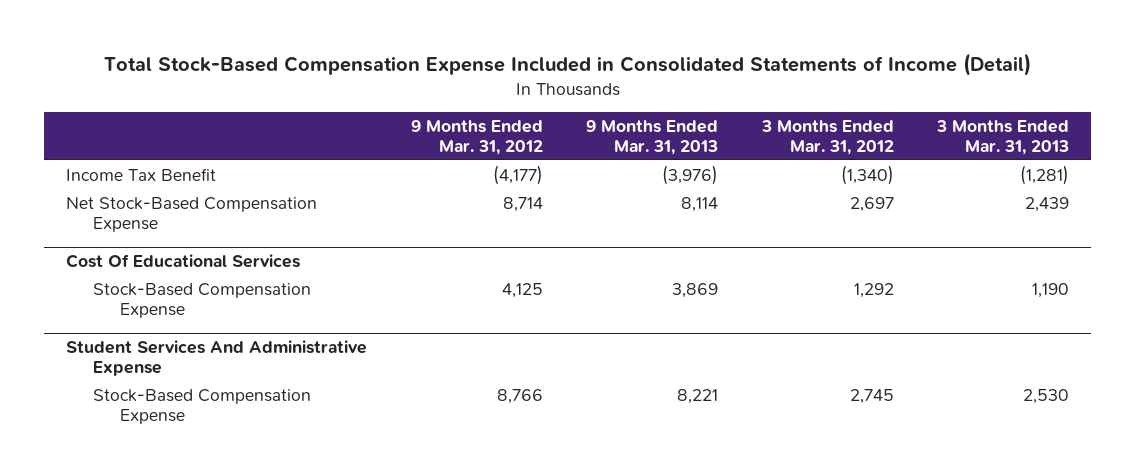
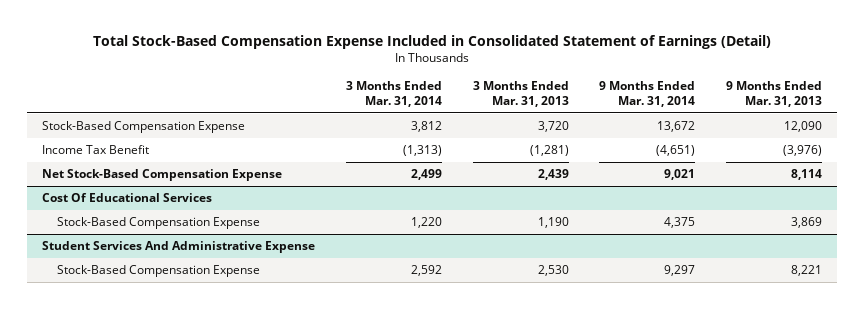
[103,53,1031,77] Total Stock-Based Compensation Expense Included in Consolidated Statements of Income (Detail) -> [93,34,772,49] Total Stock-Based Compensation Expense Included in Consolidated Statement of Earnings (Detail)
[410,119,543,155] 9 Months Ended Mar. 31, 2012 -> none
[760,119,894,155] 3 Months Ended Mar. 31, 2012 -> none
none -> [345,81,442,107] 3 Months Ended Mar. 31, 2014
none -> [599,81,696,107] 9 Months Ended Mar. 31, 2014
none -> [42,121,246,134] Stock-Based Compensation Expense

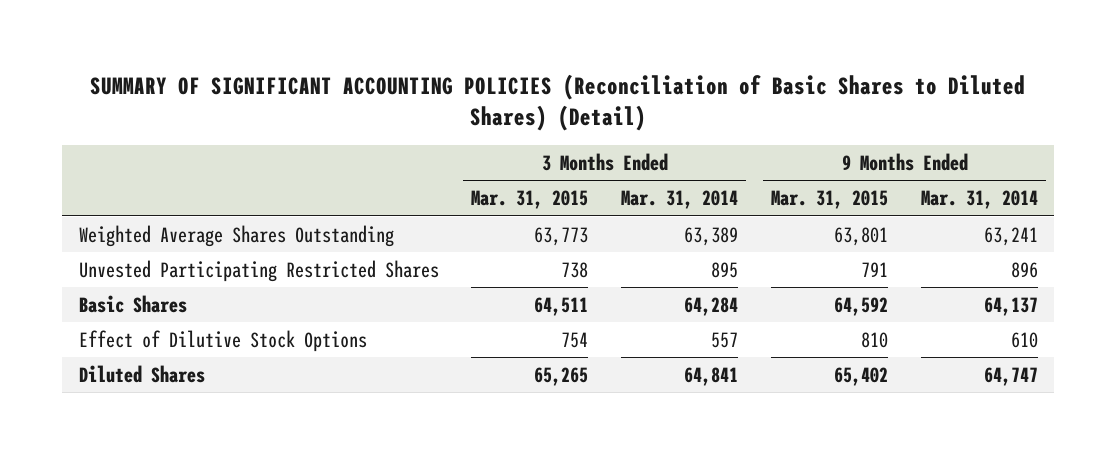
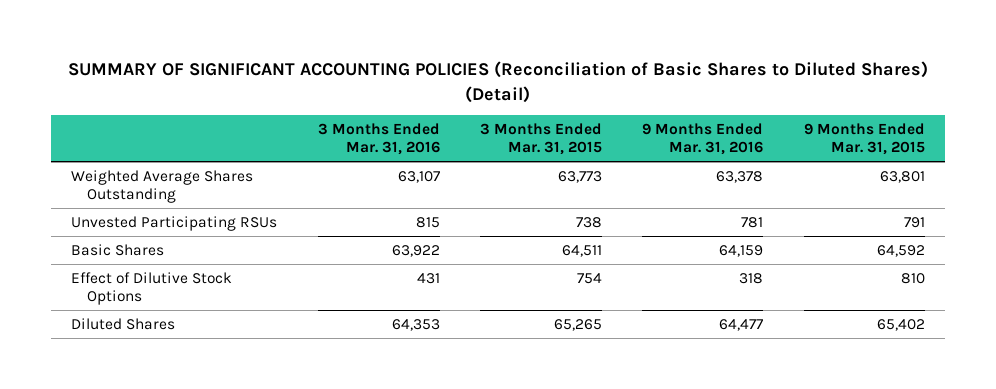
[621,190,739,210] Mar. 31, 2014 -> none
[920,190,1038,210] Mar. 31, 2014 -> none
none -> [317,122,440,156] 3 Months Ended Mar. 31, 2016
none -> [642,122,764,156] 9 Months Ended Mar. 31, 2016
[78,259,439,282] Unvested Participating Restricted Shares -> [71,215,278,231] Unvested Participating RSUs

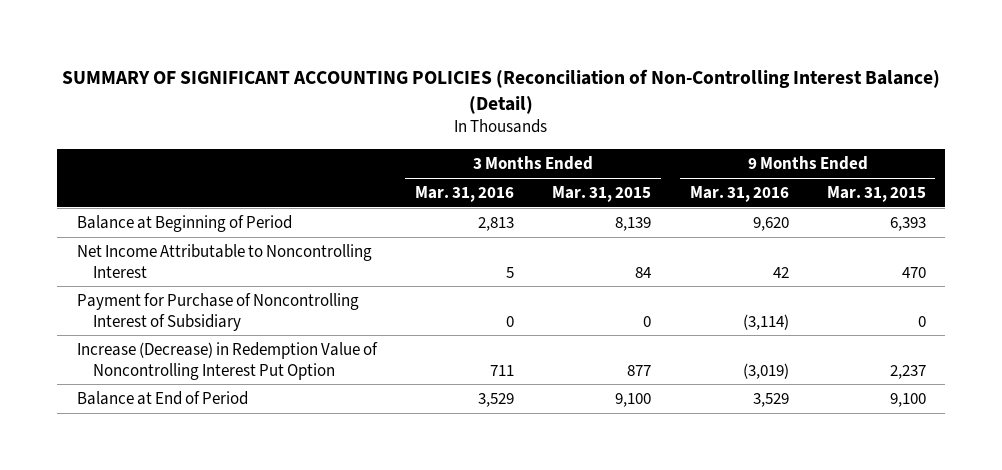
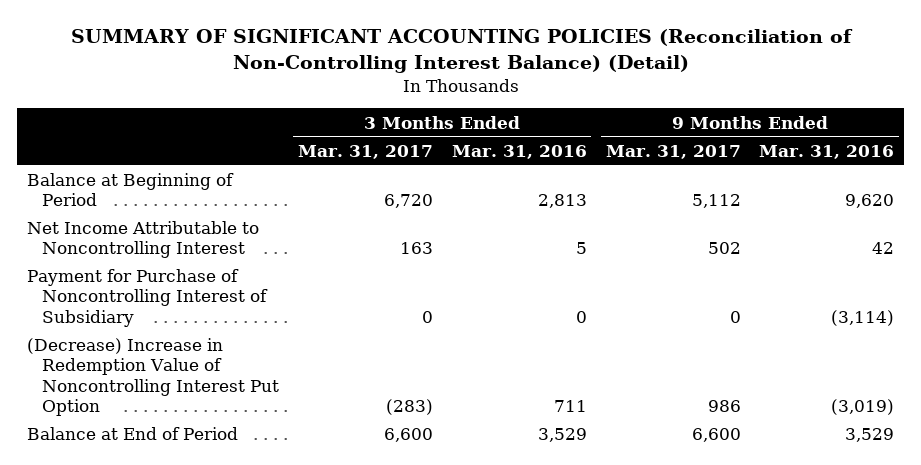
[552,185,652,202] Mar. 31, 2015 -> none
[826,185,926,202] Mar. 31, 2015 -> none
none -> [297,144,433,159] Mar. 31, 2017
none -> [605,144,741,159] Mar. 31, 2017
[76,341,378,380] Increase (Decrease) in Redemption Value of Noncontrolling Interest Put Option -> [26,338,279,416] (Decrease) Increase in Redemption Value of Noncontrolling Interest Put Option

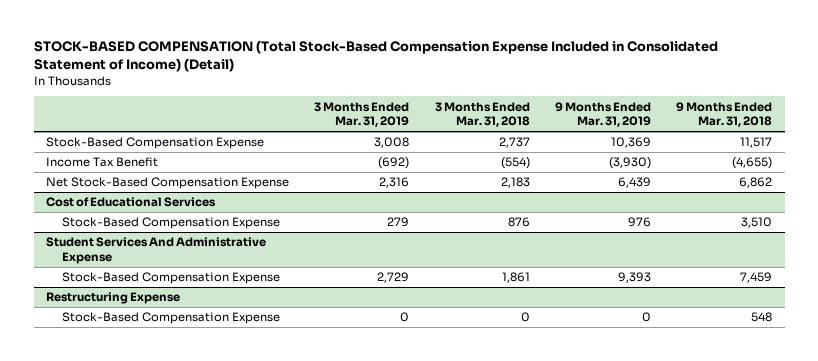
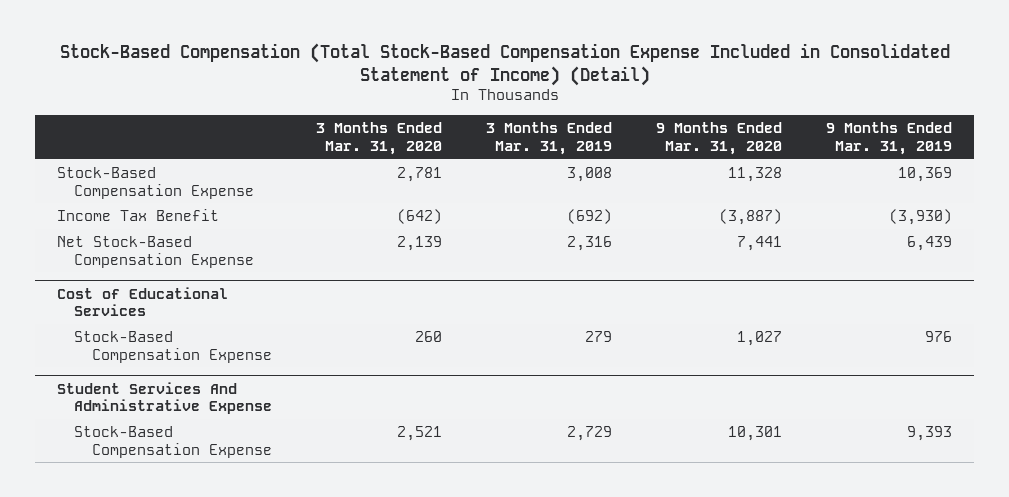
[33,40,718,73] STOCK-BASED COMPENSATION (Total Stock-Based Compensation Expense Included in Consolidated Statement of Income) (Detail) -> [59,42,950,86] Stock-Based Compensation (Total Stock-Based Compensation Expense Included in Consolidated Statement of Income) (Detail)
[434,101,530,128] 3 Months Ended Mar. 31, 2018 -> none
[676,101,773,128] 9 Months Ended Mar. 31, 2018 -> none
none -> [316,122,443,155] 3 Months Ended Mar. 31, 2020
none -> [656,122,783,155] 9 Months Ended Mar. 31, 2020
[46,292,181,305] Restructuring Expense -> none
[61,312,280,325] Stock-Based Compensation Expense -> none

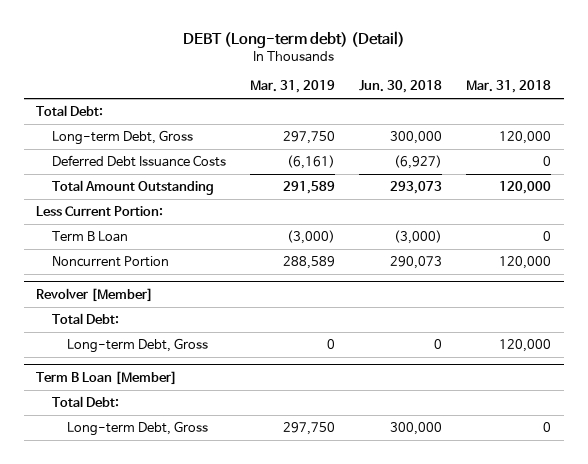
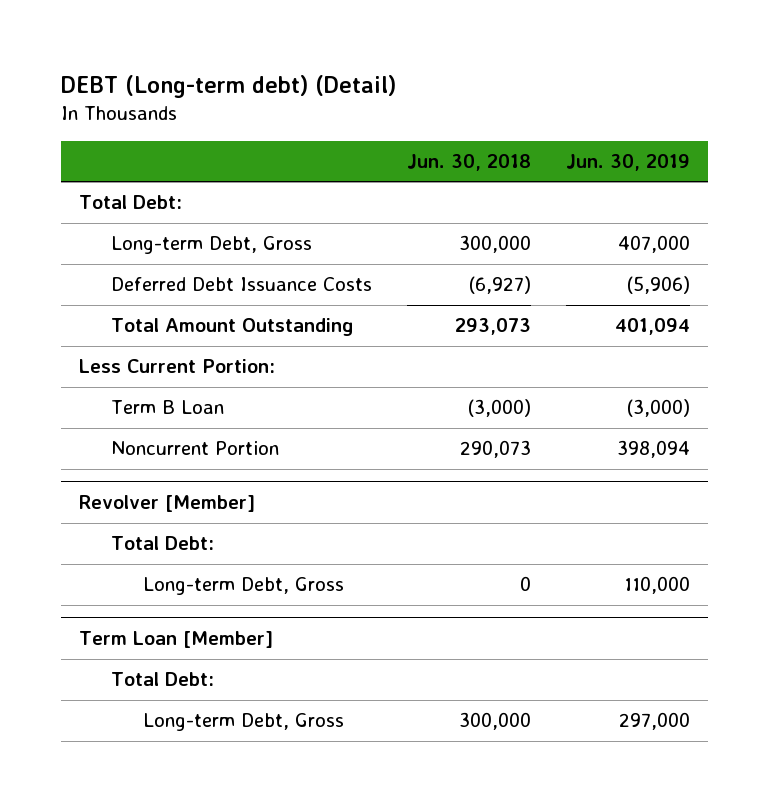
[249,80,335,94] Mar. 31, 2019 -> none
[466,80,552,94] Mar. 31, 2018 -> none
none -> [566,153,691,171] Jun. 30, 2019
[36,370,178,385] Term B Loan [Member] -> [78,631,273,649] Term Loan [Member]

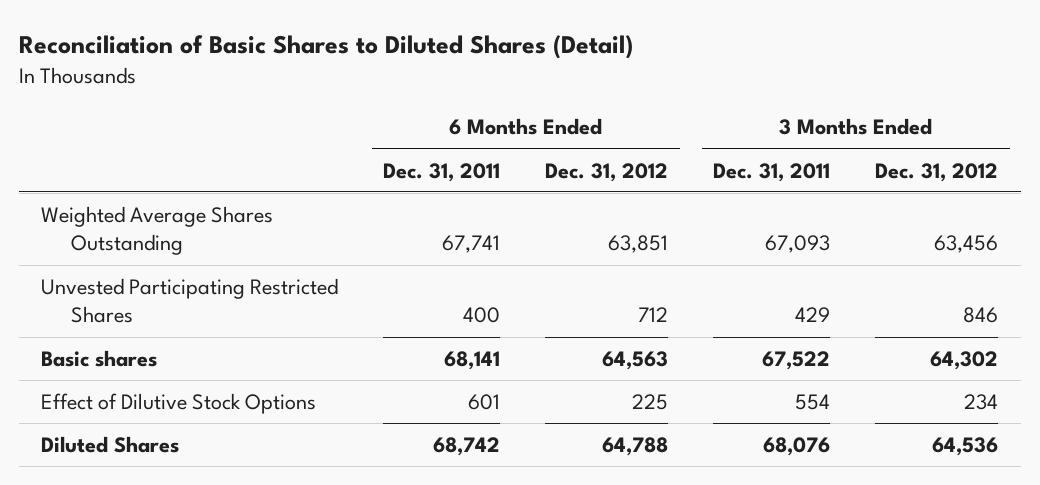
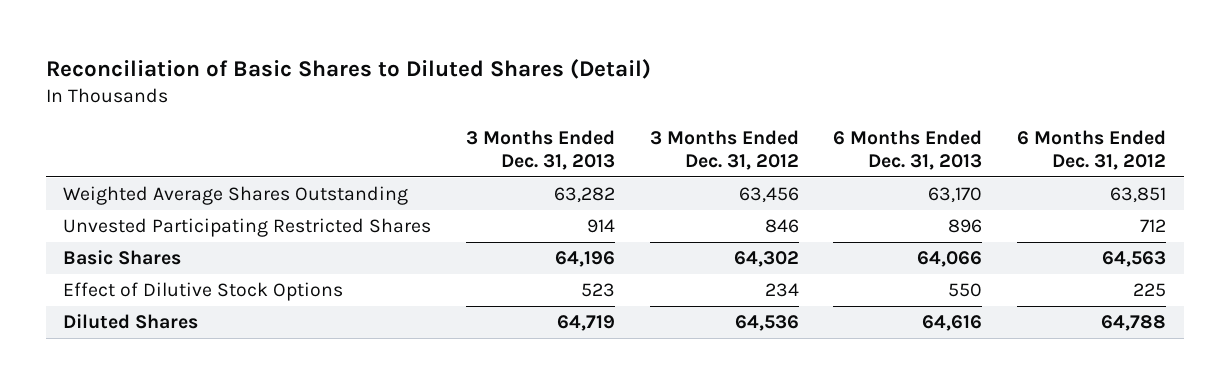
[383,162,501,182] Dec. 31, 2011 -> none
[713,162,831,182] Dec. 31, 2011 -> none
none -> [465,129,615,170] 3 Months Ended Dec. 31, 2013
none -> [833,129,983,170] 6 Months Ended Dec. 31, 2013
[41,349,158,367] Basic shares -> [63,250,182,266] Basic Shares

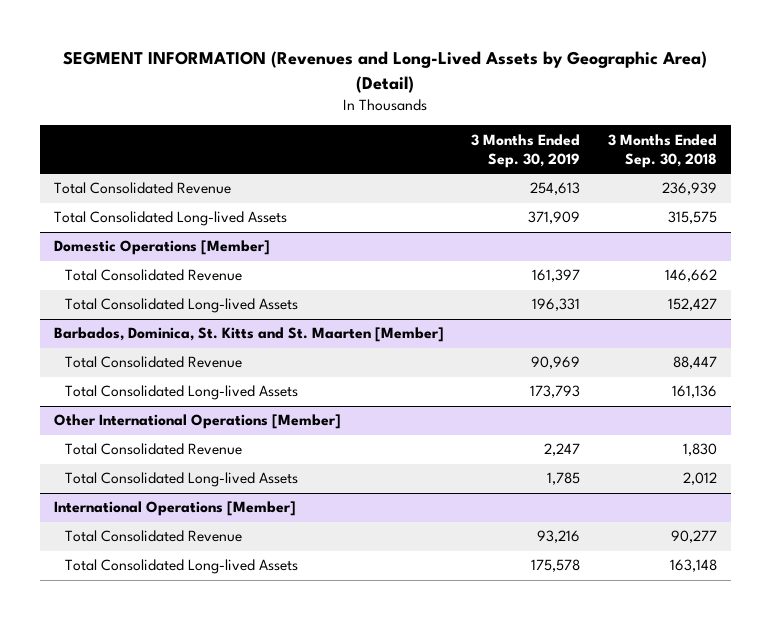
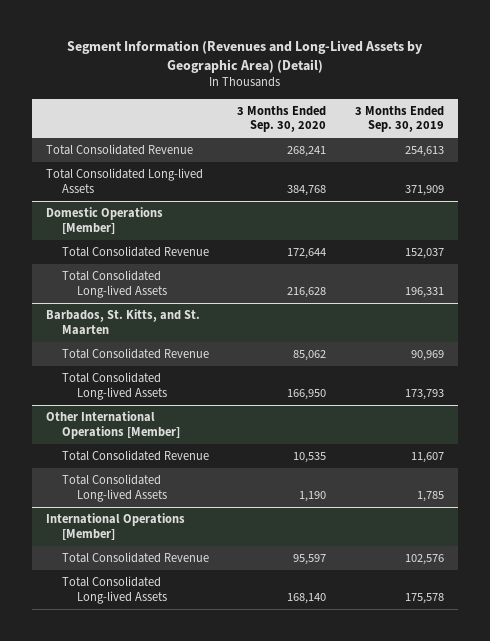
[63,51,708,93] SEGMENT INFORMATION (Revenues and Long-Lived Assets by Geographic Area) (Detail) -> [67,39,424,73] Segment Information (Revenues and Long-Lived Assets by Geographic Area) (Detail)
[607,133,717,169] 3 Months Ended Sep. 30, 2018 -> none
none -> [237,105,327,133] 3 Months Ended Sep. 30, 2020
[532,269,581,283] 161,397 -> [404,248,444,260] 152,037
[53,327,444,343] Barbados, Dominica, St. Kitts and St. Maarten [Member] -> [46,309,201,335] Barbados, St. Kitts, and St. Maarten
[544,443,581,457] 2,247 -> [410,452,444,464] 11,607
[537,530,581,544] 93,216 -> [404,554,444,566] 102,576

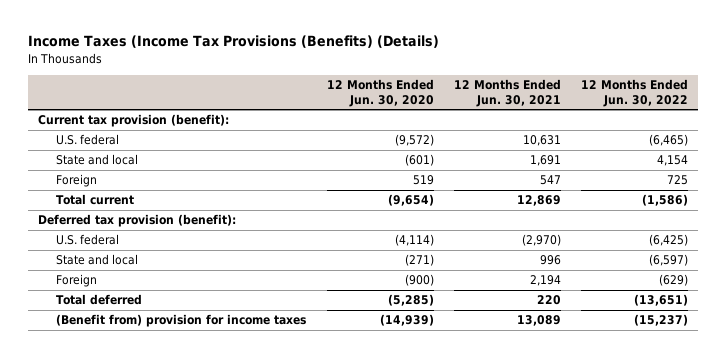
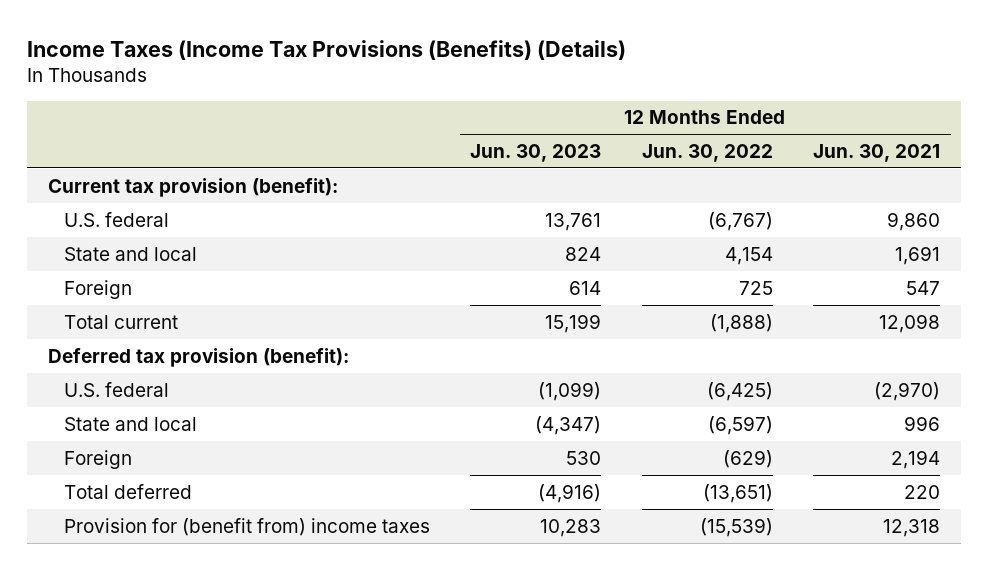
[326,78,434,107] 12 Months Ended Jun. 30, 2020 -> none
none -> [470,143,602,162] Jun. 30, 2023
[522,135,561,147] 10,631 -> [887,211,941,231] 9,860
[649,134,689,147] (6,465) -> [707,211,773,231] (6,767)
[516,195,561,207] 12,869 -> [879,313,941,333] 12,098
[642,194,689,207] (1,586) -> [709,313,773,333] (1,888)
[56,314,307,328] (Benefit from) provision for income taxes -> [63,517,430,536] Provision for (benefit from) income taxes
[516,315,561,327] 13,089 -> [883,518,941,537] 12,318
[634,314,689,327] (15,237) -> [699,517,773,537] (15,539)

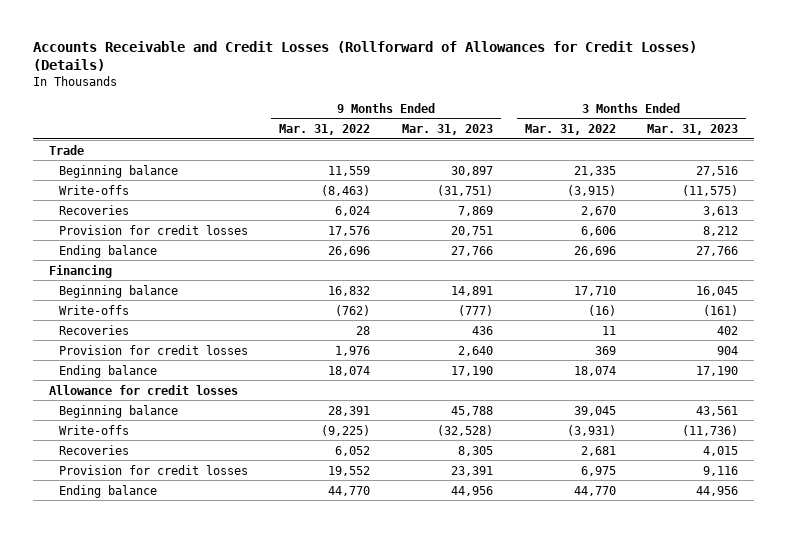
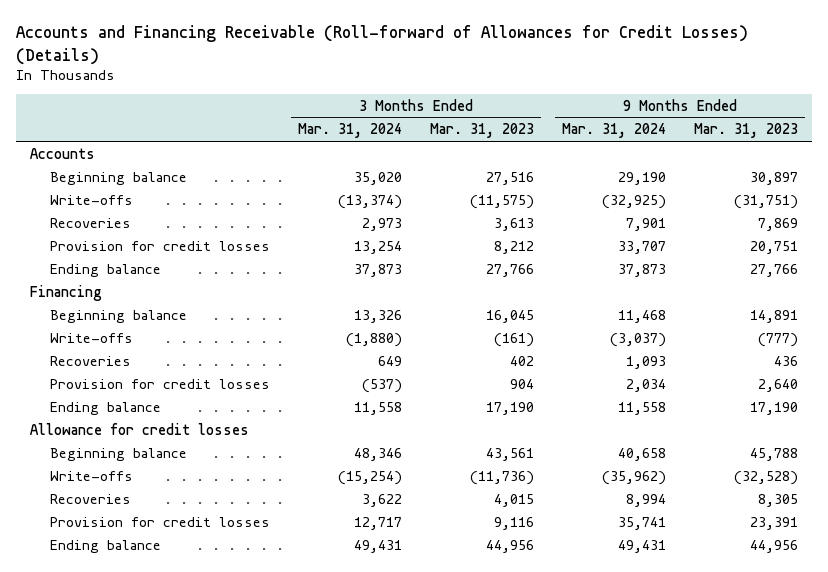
[33,40,698,72] Accounts Receivable and Credit Losses (Rollforward of Allowances for Credit Losses) (Details) -> [15,25,748,65] Accounts and Financing Receivable (Roll-forward of Allowances for Credit Losses) (Details)
[279,123,371,135] Mar. 31, 2022 -> none
[524,123,616,135] Mar. 31, 2022 -> none
none -> [297,123,402,139] Mar. 31, 2024
none -> [561,123,666,139] Mar. 31, 2024
[49,144,85,155] Trade -> [29,147,95,159] Accounts

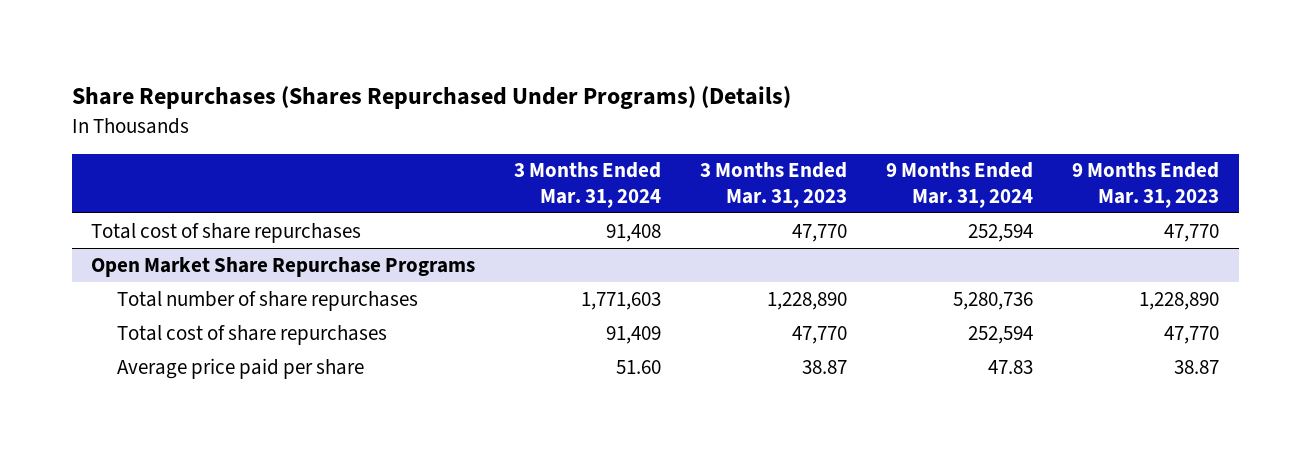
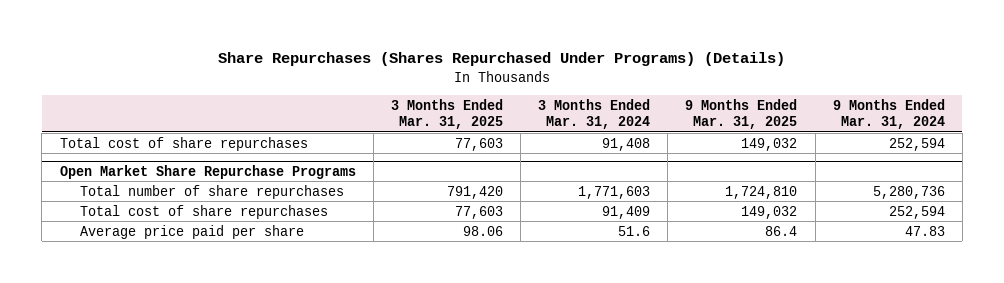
[700,162,848,208] 3 Months Ended Mar. 31, 2023 -> none
[1072,162,1220,208] 9 Months Ended Mar. 31, 2023 -> none
none -> [390,98,503,130] 3 Months Ended Mar. 31, 2025
none -> [685,98,798,130] 9 Months Ended Mar. 31, 2025
[616,359,662,374] 51.60 -> [618,225,651,236] 51.6

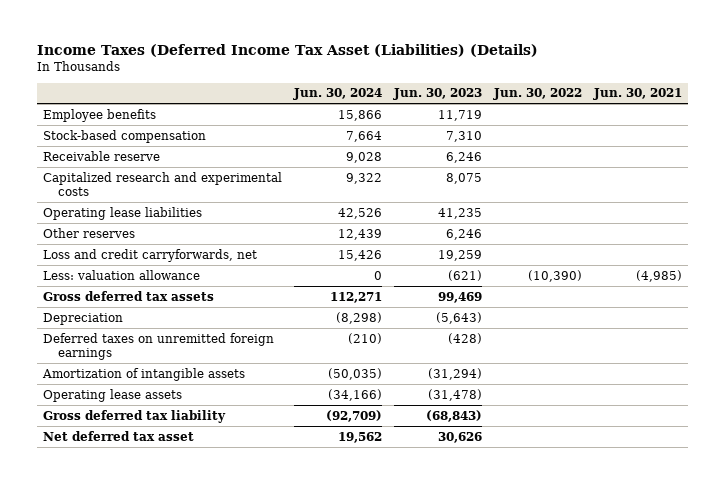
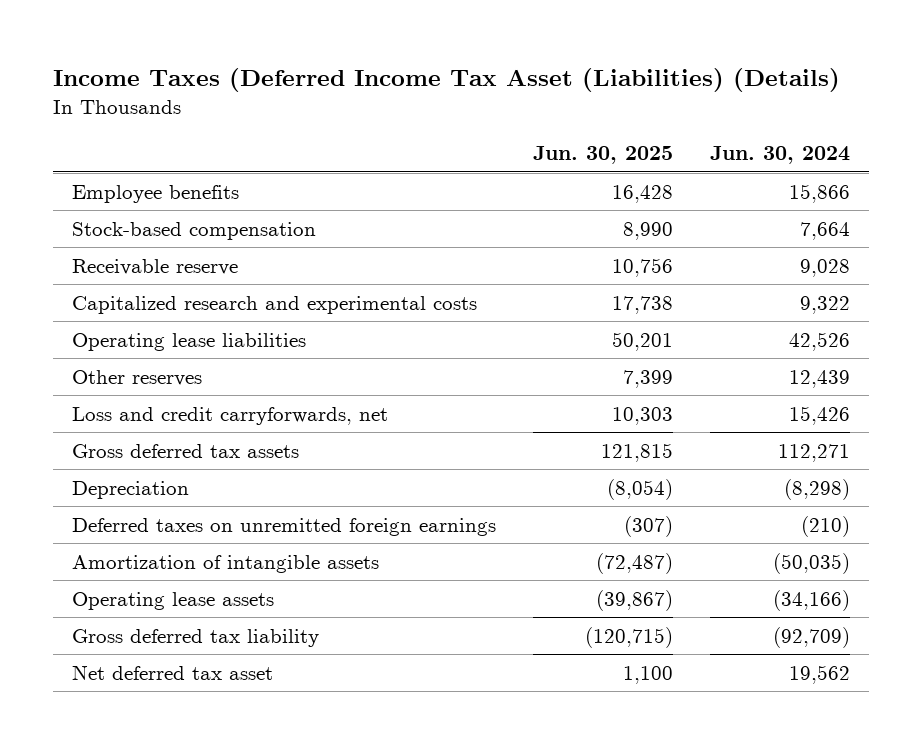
[393,88,483,101] Jun. 30, 2023 -> none
[493,88,583,101] Jun. 30, 2022 -> none
[592,88,682,101] Jun. 30, 2021 -> none
none -> [533,146,674,165] Jun. 30, 2025
[43,269,201,280] Less: valuation allowance -> none

